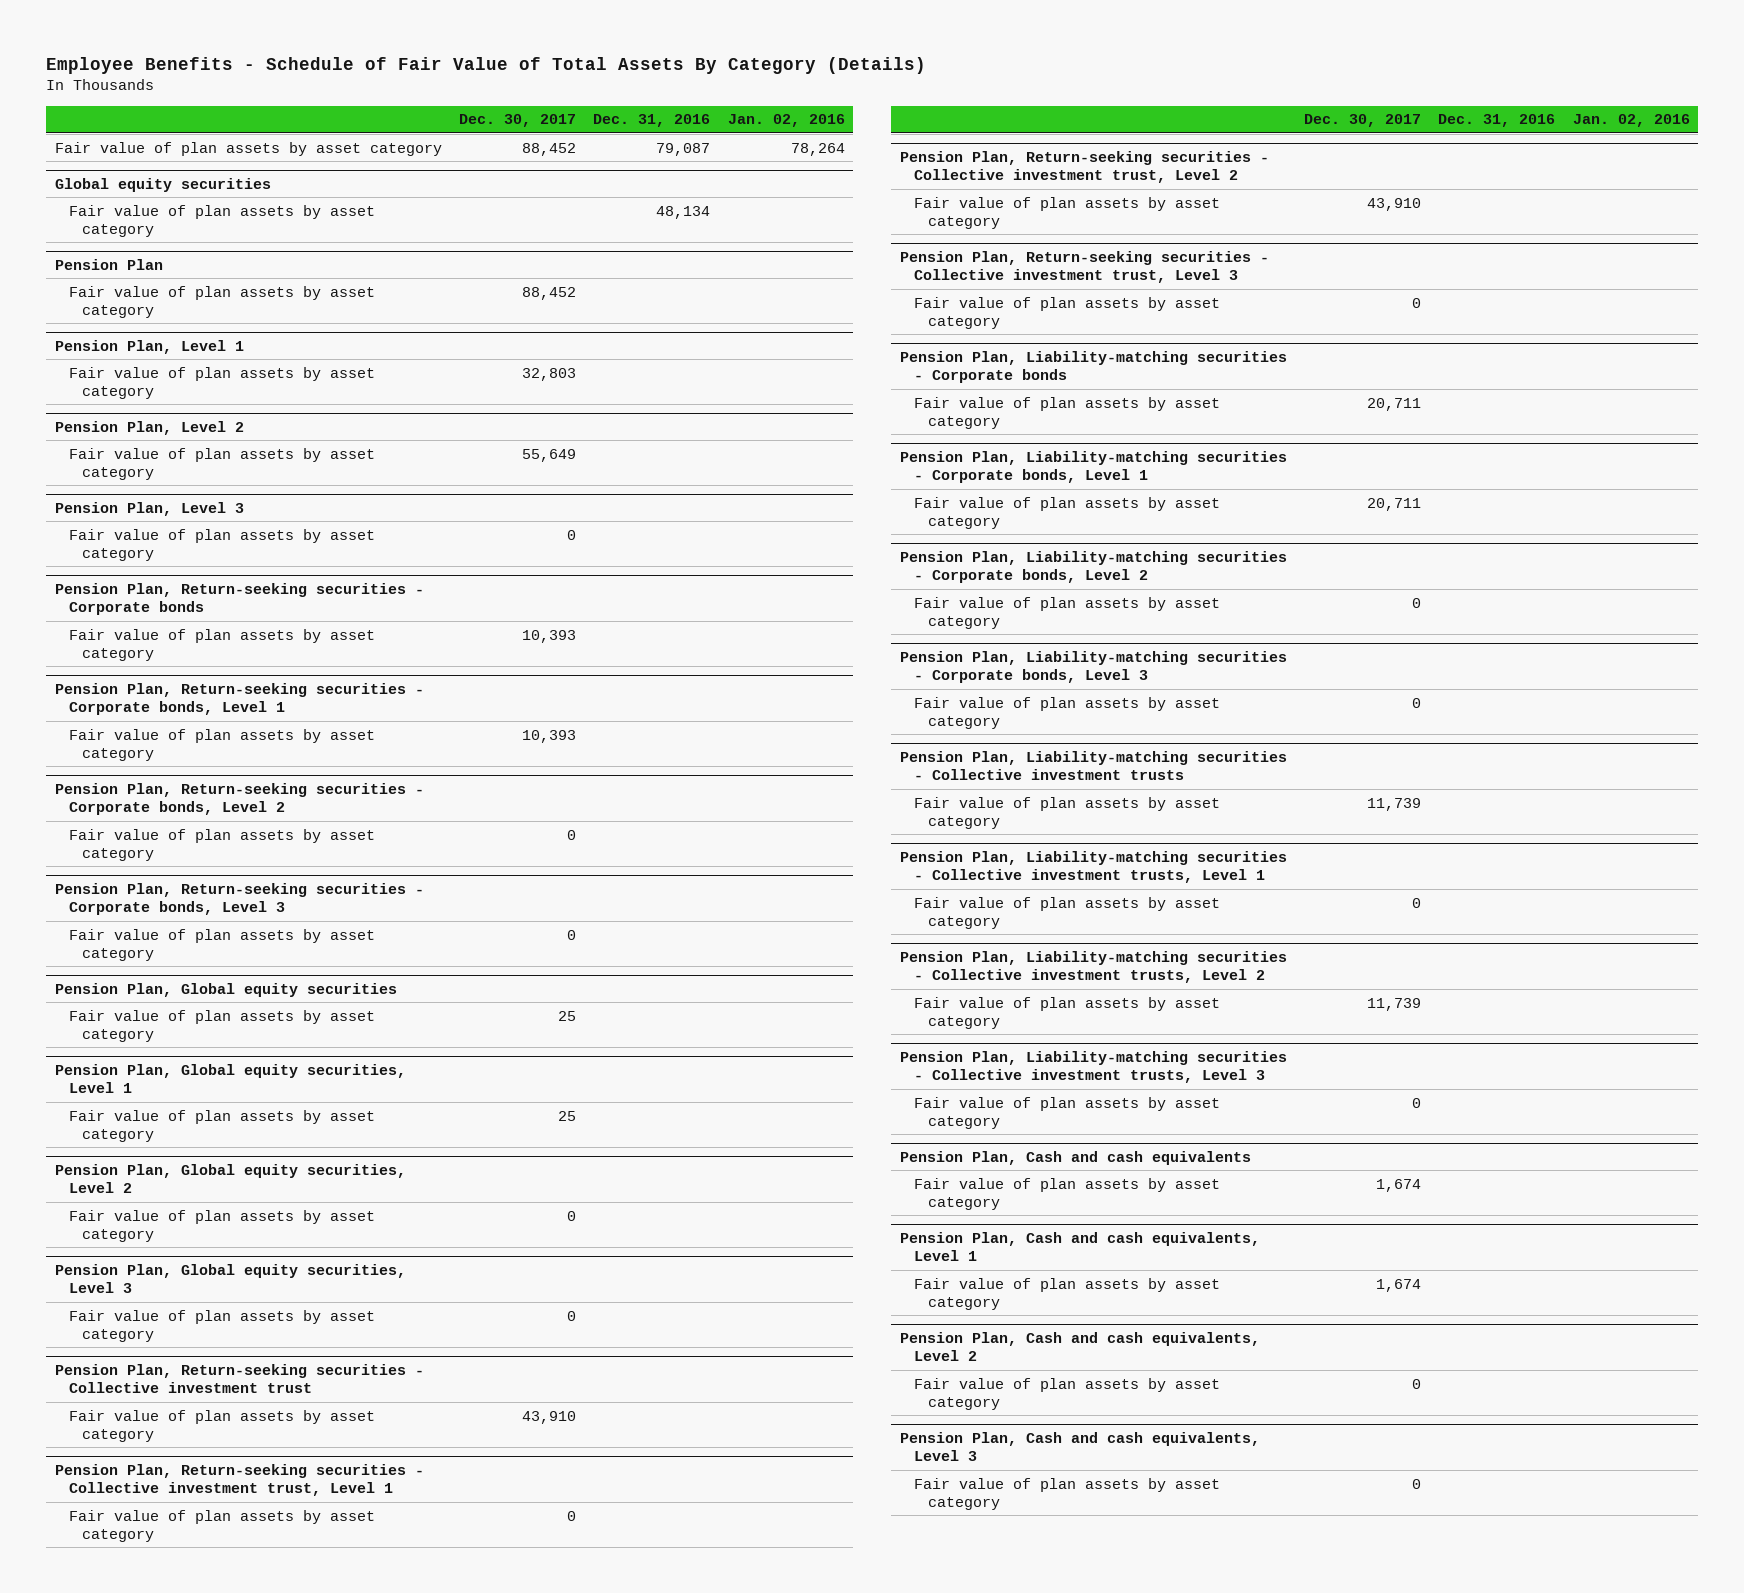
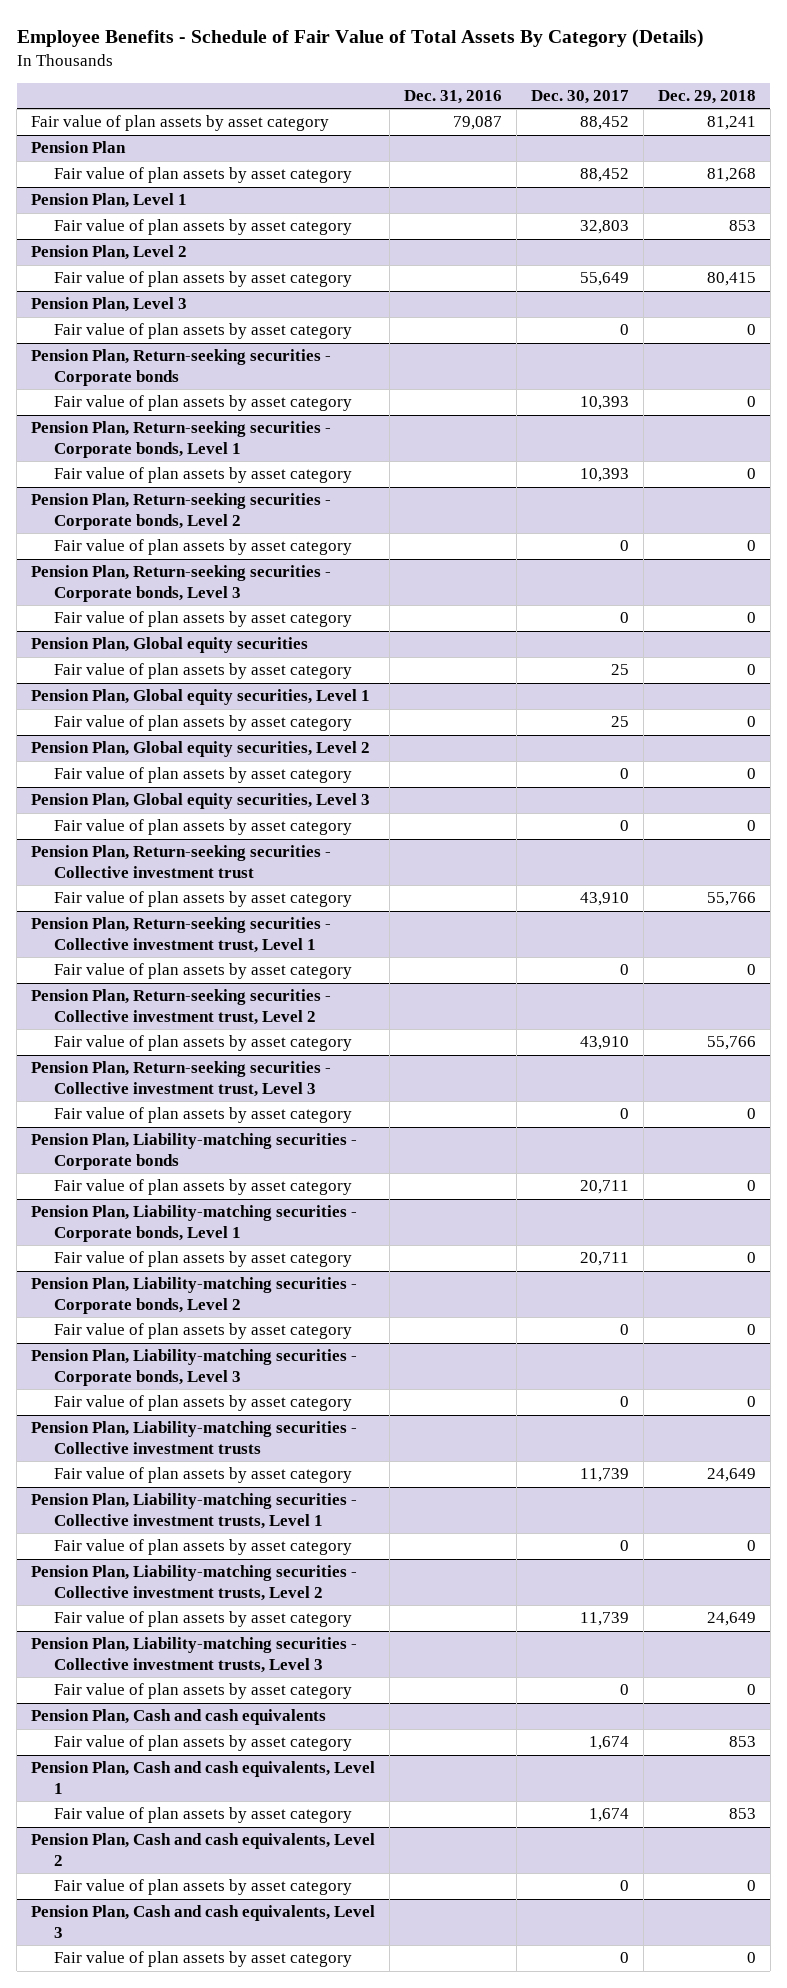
[727,114,845,128] Jan. 02, 2016 -> none
none -> [657,89,756,104] Dec. 29, 2018
[54,177,271,192] Global equity securities -> none
[68,204,375,238] Fair value of plan assets by asset category -> none

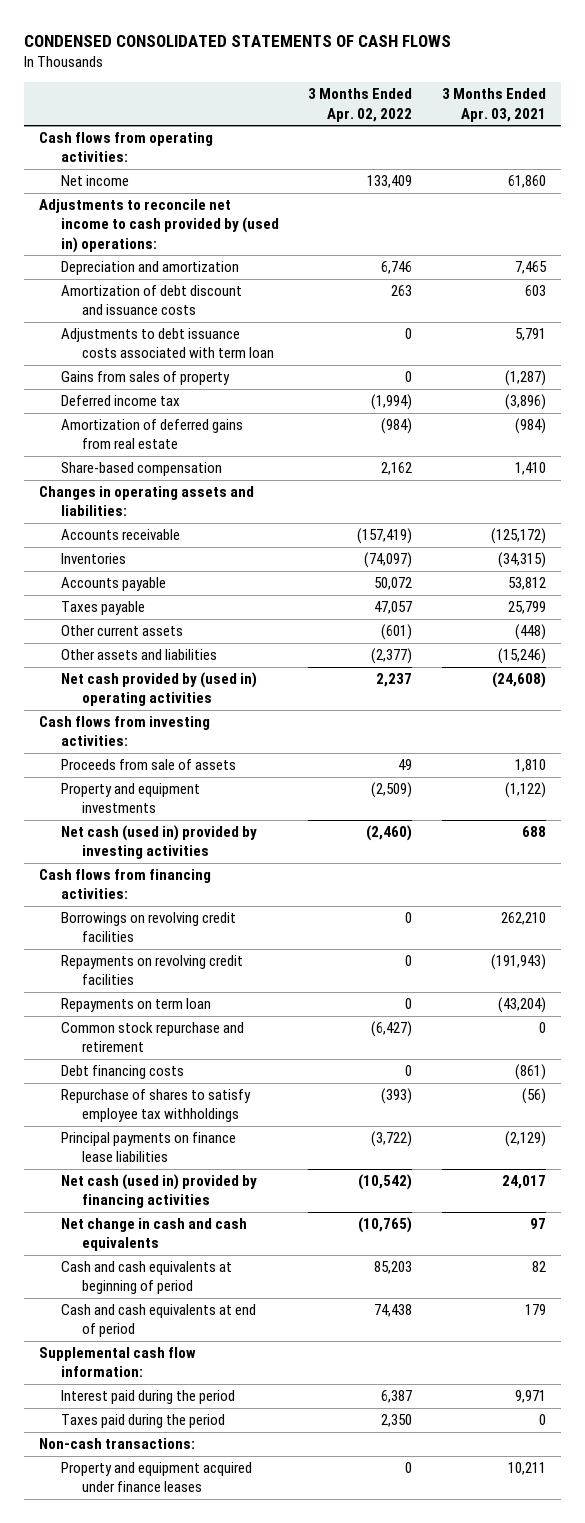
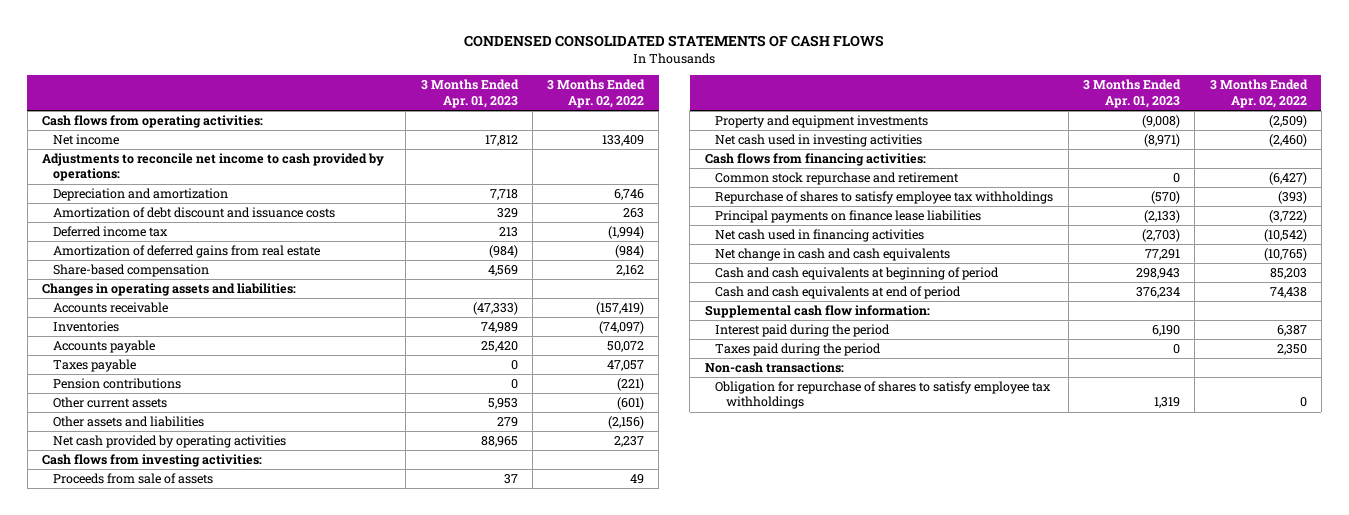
[441,88,546,122] 3 Months Ended Apr. 03, 2021 -> none
none -> [420,79,519,108] 3 Months Ended Apr. 01, 2023
[38,199,279,253] Adjustments to reconcile net income to cash provided by (used in) operations: -> [42,153,385,182] Adjustments to reconcile net income to cash provided by operations:
[60,328,275,359] Adjustments to debt issuance costs associated with term loan -> none
[60,371,230,386] Gains from sales of property -> none
none -> [53,378,182,390] Pension contributions
[371,648,413,665] (2,377) -> [608,416,645,430] (2,156)
[60,672,257,707] Net cash provided by (used in) operating activities -> [53,435,287,449] Net cash provided by operating activities
[60,825,257,860] Net cash (used in) provided by investing activities -> [715,134,923,148] Net cash used in investing activities
[60,912,236,943] Borrowings on revolving credit facilities -> none
[60,955,243,986] Repayments on revolving credit facilities -> none
[60,998,211,1013] Repayments on term loan -> none
[60,1065,184,1080] Debt financing costs -> none
[60,1174,257,1209] Net cash (used in) provided by financing activities -> [715,229,925,243] Net cash used in financing activities
[60,1462,252,1493] Property and equipment acquired under finance leases -> none
none -> [715,381,1052,410] Obligation for repurchase of shares to satisfy employee tax withholdings

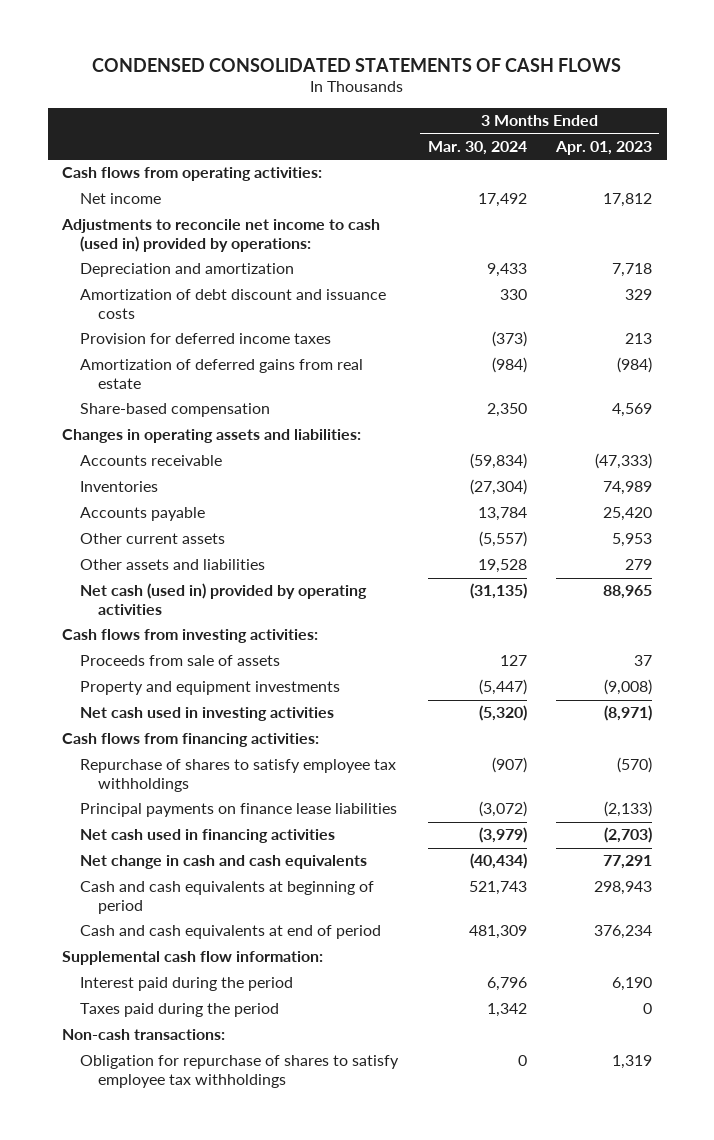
[547,79,646,108] 3 Months Ended Apr. 02, 2022 -> none
none -> [427,141,527,156] Mar. 30, 2024
[42,153,385,182] Adjustments to reconcile net income to cash provided by operations: -> [61,219,381,252] Adjustments to reconcile net income to cash (used in) provided by operations:
[53,226,169,238] Deferred income tax -> [80,333,332,345] Provision for deferred income taxes
[53,359,137,373] Taxes payable -> none
[53,378,182,390] Pension contributions -> none
[53,435,287,449] Net cash provided by operating activities -> [80,583,368,615] Net cash (used in) provided by operating activities
[715,172,960,186] Common stock repurchase and retirement -> none

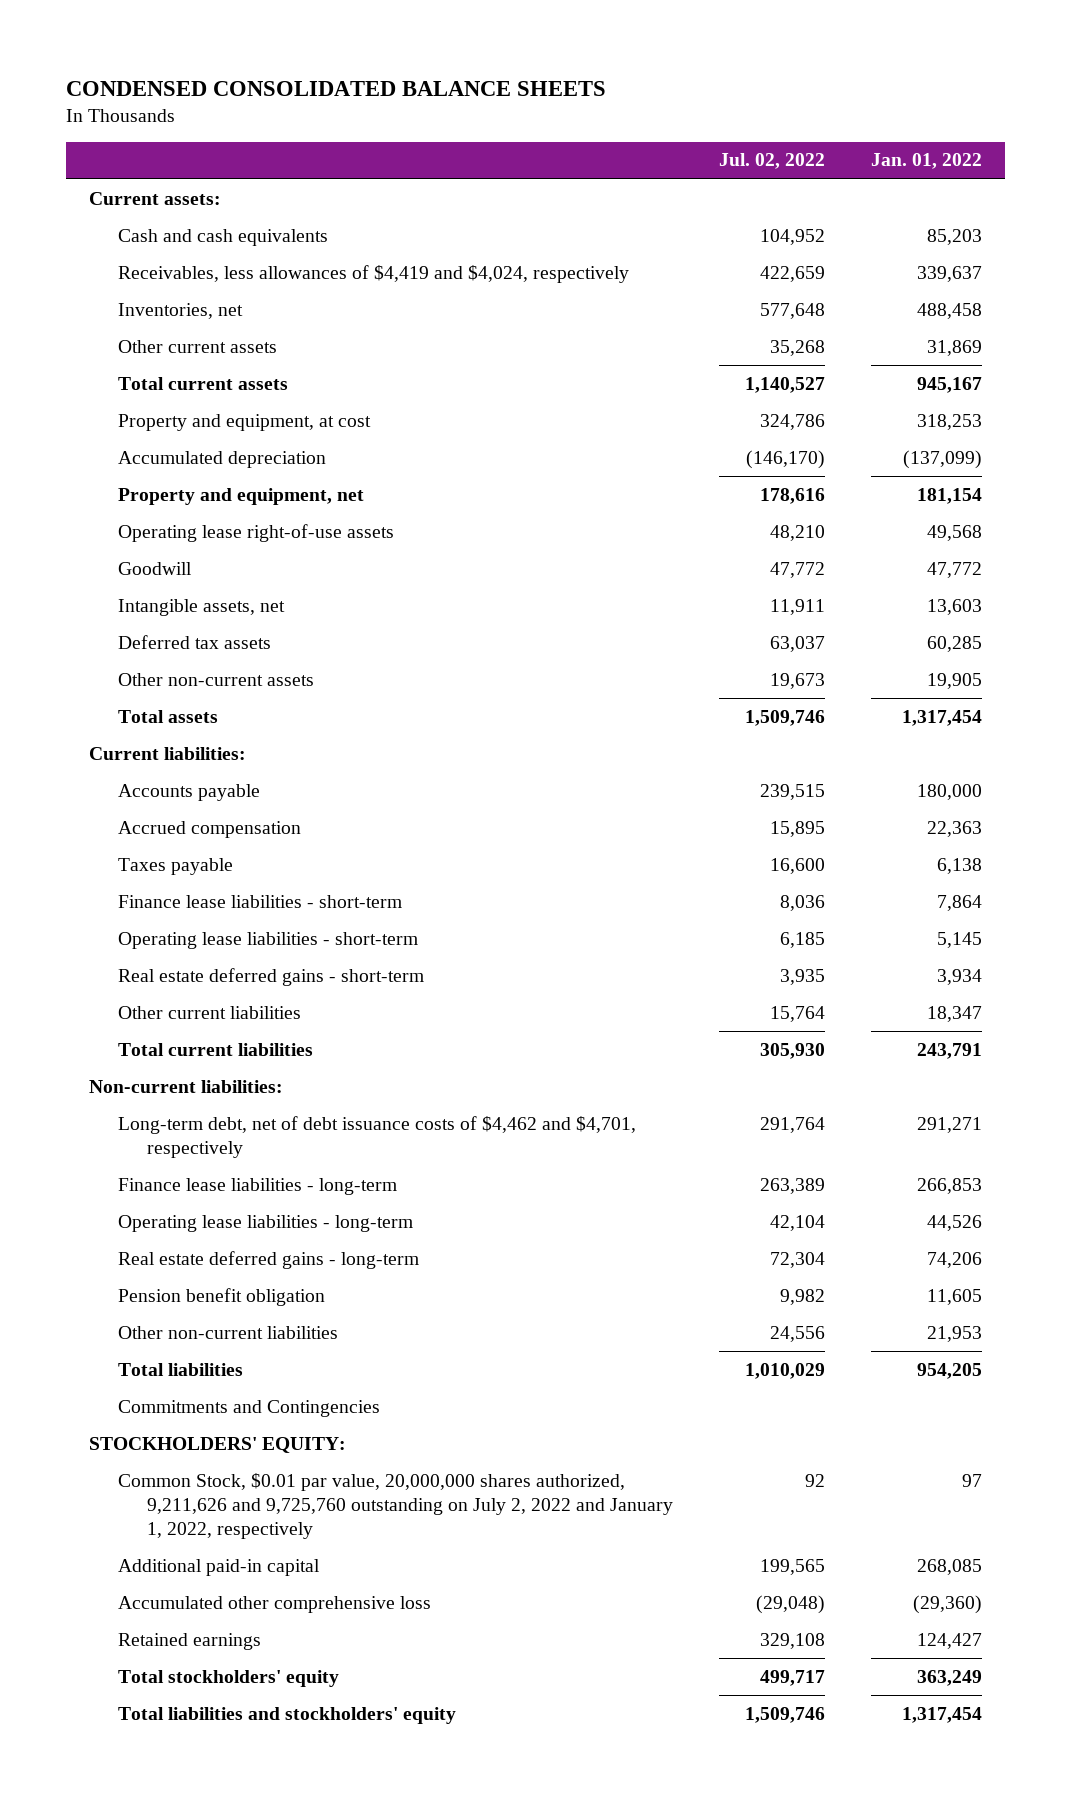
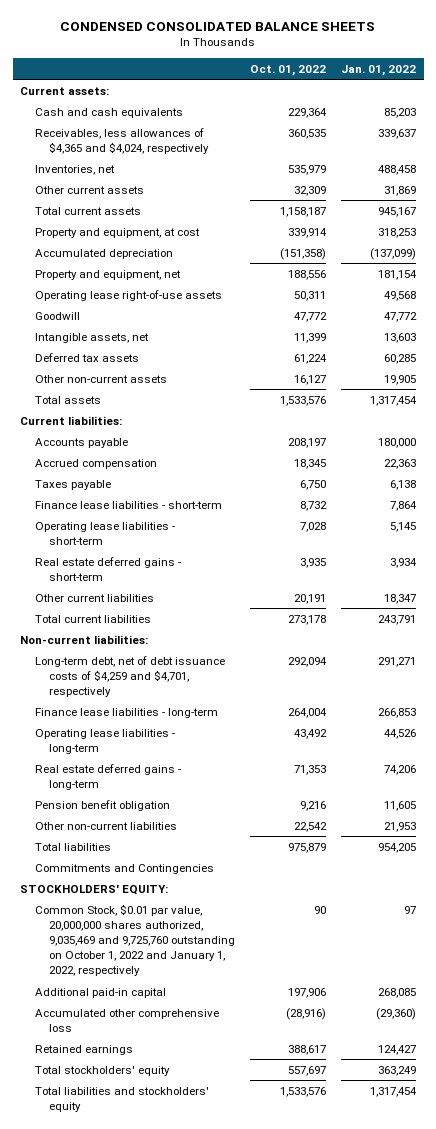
[718,153,825,170] Jul. 02, 2022 -> none
none -> [250,64,327,76] Oct. 01, 2022
[117,264,629,283] Receivables, less allowances of $4,419 and $4,024, respectively -> [34,127,210,154] Receivables, less allowances of $4,365 and $4,024, respectively
[117,1115,636,1158] Long-term debt, net of debt issuance costs of $4,462 and $4,701, respectively -> [34,655,225,697] Long-term debt, net of debt issuance costs of $4,259 and $4,701, respectively
[117,1472,673,1539] Common Stock, $0.01 par value, 20,000,000 shares authorized, 9,211,626 and 9,725,760 outstanding on July 2, 2022 and January 1, 2022, respectively -> [34,903,236,977] Common Stock, $0.01 par value, 20,000,000 shares authorized, 9,035,469 and 9,725,760 outstanding on October 1, 2022 and January 1, 2022, respectively

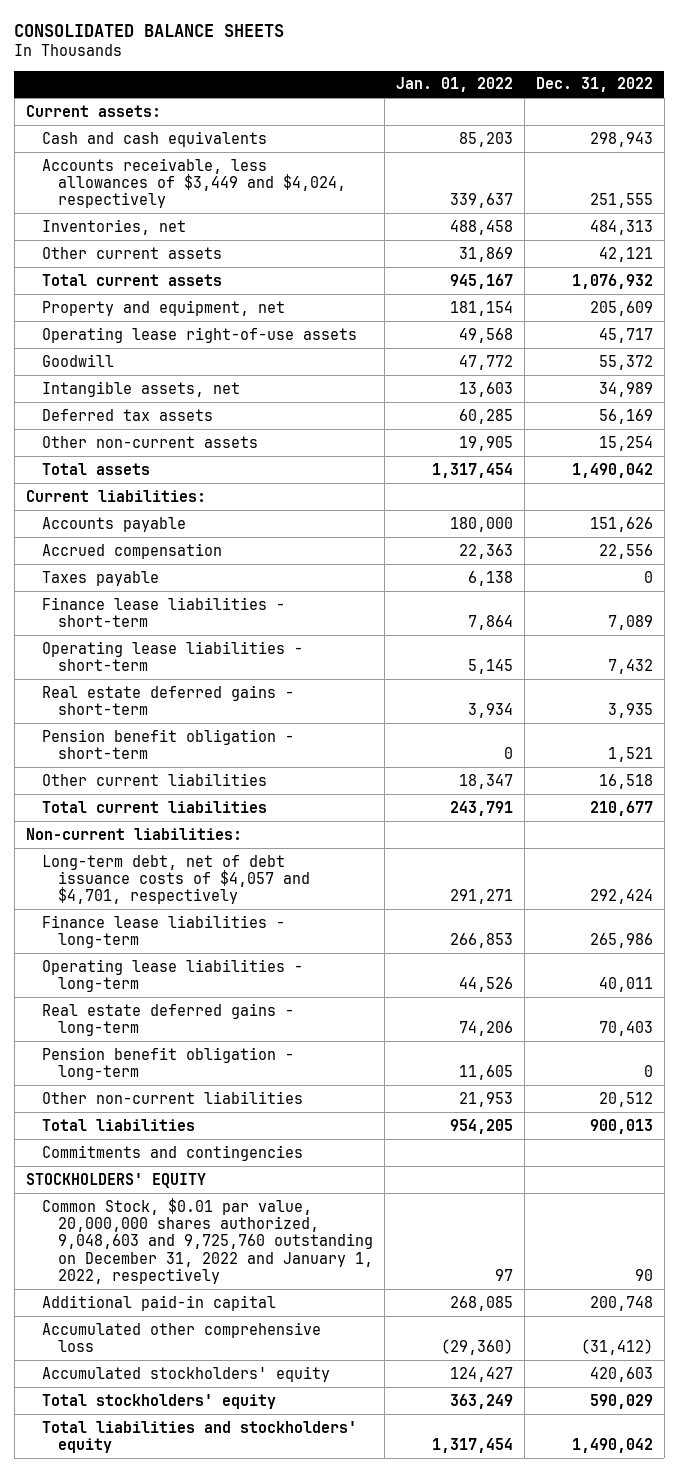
[60,21,376,31] CONDENSED CONSOLIDATED BALANCE SHEETS -> [14,23,285,37] CONSOLIDATED BALANCE SHEETS
[250,64,327,76] Oct. 01, 2022 -> none
none -> [535,77,653,93] Dec. 31, 2022
[34,127,210,154] Receivables, less allowances of $4,365 and $4,024, respectively -> [42,157,347,209] Accounts receivable, less allowances of $3,449 and $4,024, respectively
[34,227,200,238] Property and equipment, at cost -> none
[34,248,173,259] Accumulated depreciation -> none
none -> [42,728,295,759] Pension benefit obligation - short-term
[34,655,225,697] Long-term debt, net of debt issuance costs of $4,259 and $4,701, respectively -> [42,854,311,905] Long-term debt, net of debt issuance costs of $4,057 and $4,701, respectively
[34,799,170,811] Pension benefit obligation -> [42,1046,295,1080] Pension benefit obligation - long-term
[34,863,214,874] Commitments and Contingencies -> [42,1144,304,1161] Commitments and contingencies
[20,884,169,895] STOCKHOLDERS' EQUITY: -> [25,1172,206,1188] STOCKHOLDERS' EQUITY
[34,903,236,977] Common Stock, $0.01 par value, 20,000,000 shares authorized, 9,035,469 and 9,725,760 outstanding on October 1, 2022 and January 1, 2022, respectively -> [42,1197,374,1284] Common Stock, $0.01 par value, 20,000,000 shares authorized, 9,048,603 and 9,725,760 outstanding on December 31, 2022 and January 1, 2022, respectively
[34,1044,133,1055] Retained earnings -> [42,1365,331,1382] Accumulated stockholders' equity

